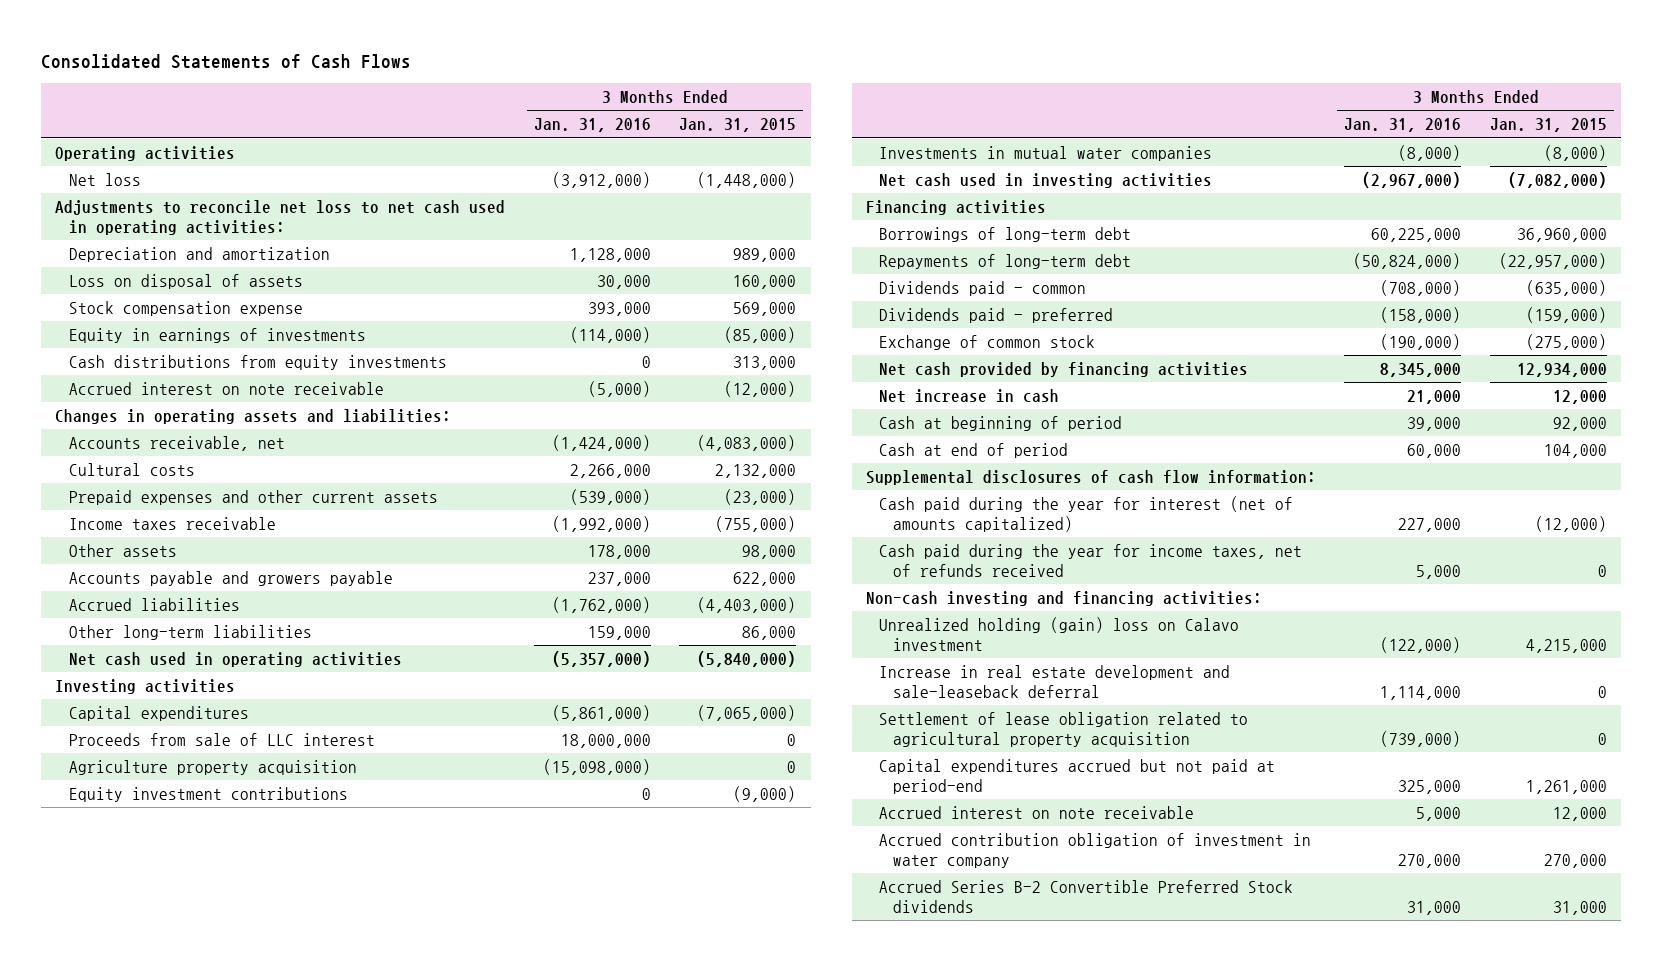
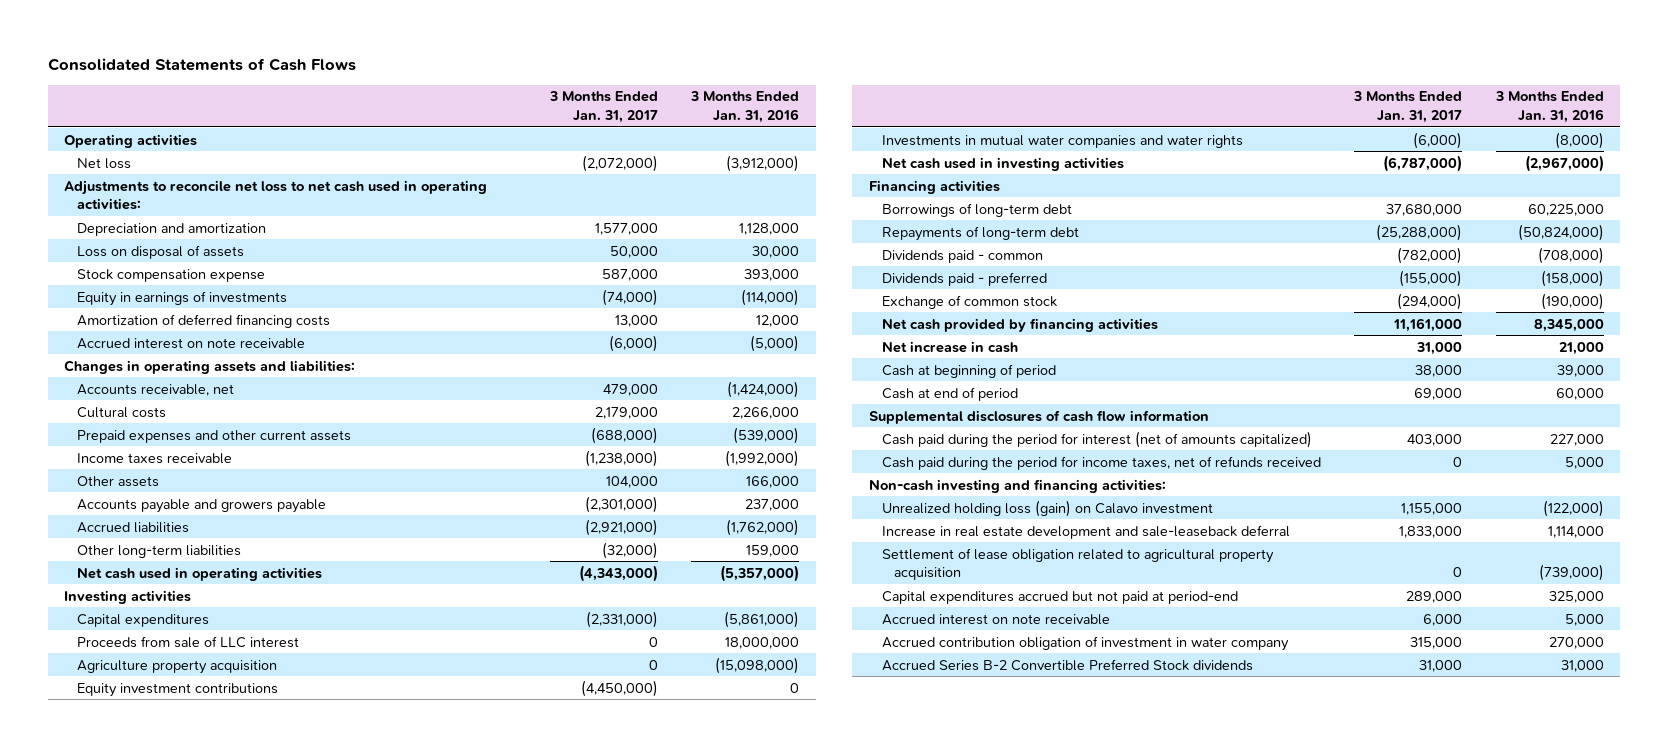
[679,118,797,133] Jan. 31, 2015 -> none
none -> [548,91,658,123] 3 Months Ended Jan. 31, 2017
[68,354,447,370] Cash distributions from equity investments -> none
none -> [77,313,331,328] Amortization of deferred financing costs
[587,544,651,559] 178,000 -> [746,475,800,488] 166,000
[879,145,1213,161] Investments in mutual water companies -> [881,134,1243,148] Investments in mutual water companies and water rights
[865,469,1316,485] Supplemental disclosures of cash flow information: -> [868,409,1209,424] Supplemental disclosures of cash flow information
[879,495,1294,533] Cash paid during the year for interest (net of amounts capitalized) -> [881,430,1312,448] Cash paid during the period for interest (net of amounts capitalized)
[879,543,1303,578] Cash paid during the year for income taxes, net of refunds received -> [881,455,1321,470] Cash paid during the period for income taxes, net of refunds received
[879,616,1240,652] Unrealized holding (gain) loss on Calavo investment -> [881,499,1213,517] Unrealized holding loss (gain) on Calavo investment

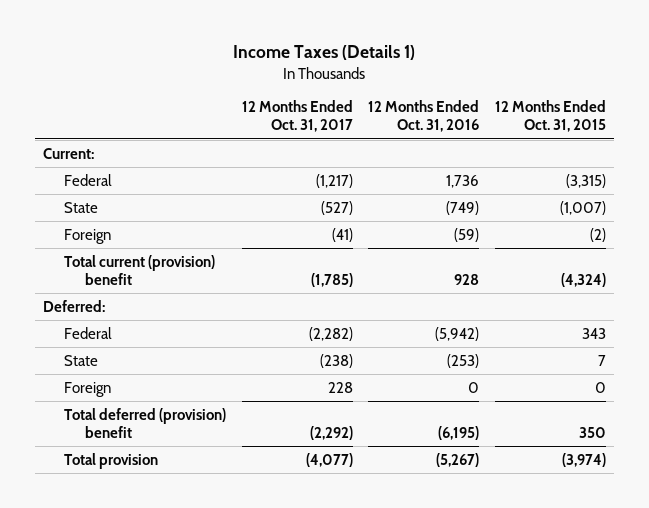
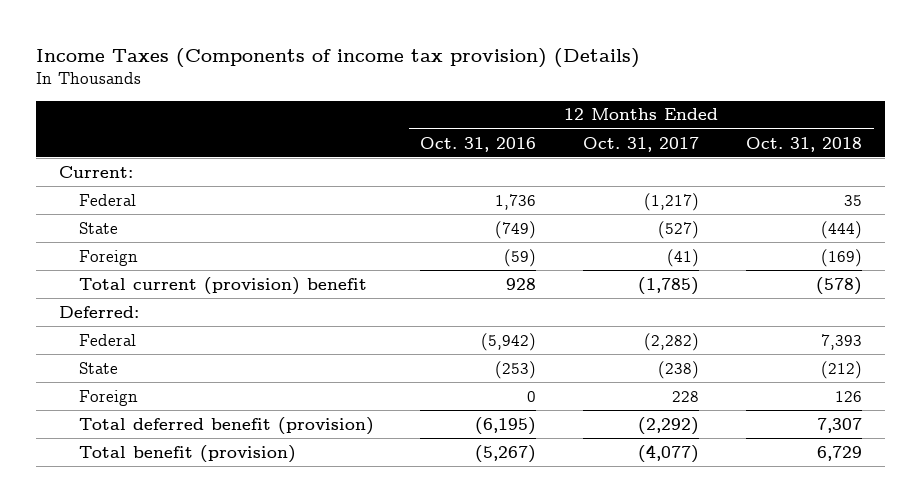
[233,45,416,61] Income Taxes (Details 1) -> [35,47,640,68] Income Taxes (Components of income tax provision) (Details)
[495,100,607,133] 12 Months Ended Oct. 31, 2015 -> none
none -> [745,136,862,152] Oct. 31, 2018
[63,407,226,438] Total deferred (provision) benefit -> [78,416,374,435] Total deferred benefit (provision)
[63,452,158,469] Total provision -> [78,444,296,463] Total benefit (provision)

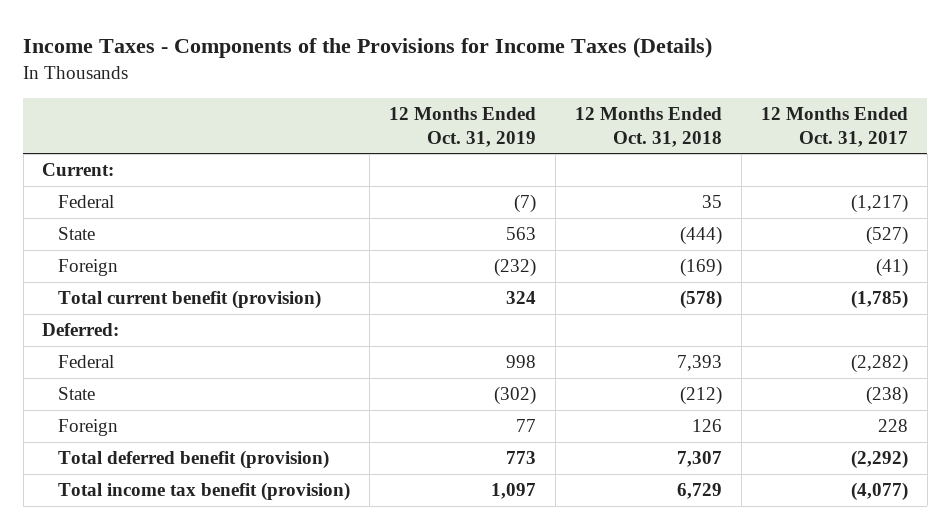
[35,47,640,68] Income Taxes (Components of income tax provision) (Details) -> [23,36,713,58] Income Taxes - Components of the Provisions for Income Taxes (Details)
[420,136,537,152] Oct. 31, 2016 -> none
none -> [389,106,537,147] 12 Months Ended Oct. 31, 2019
[78,276,367,295] Total current (provision) benefit -> [58,290,322,310] Total current benefit (provision)
[78,444,296,463] Total benefit (provision) -> [58,482,351,502] Total income tax benefit (provision)

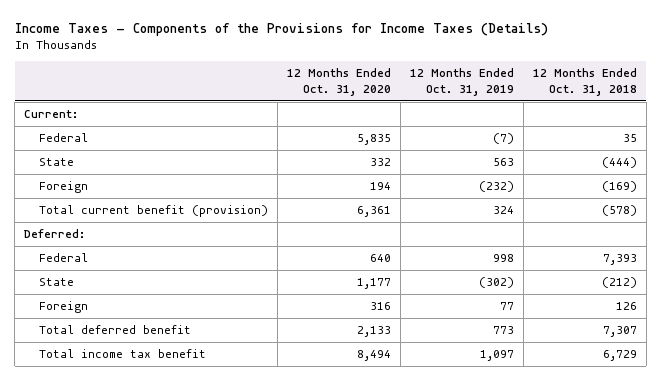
[760,106,908,147] 12 Months Ended Oct. 31, 2017 -> none
none -> [287,68,392,96] 12 Months Ended Oct. 31, 2020
[58,450,330,470] Total deferred benefit (provision) -> [39,325,192,335] Total deferred benefit
[58,482,351,502] Total income tax benefit (provision) -> [39,349,207,359] Total income tax benefit

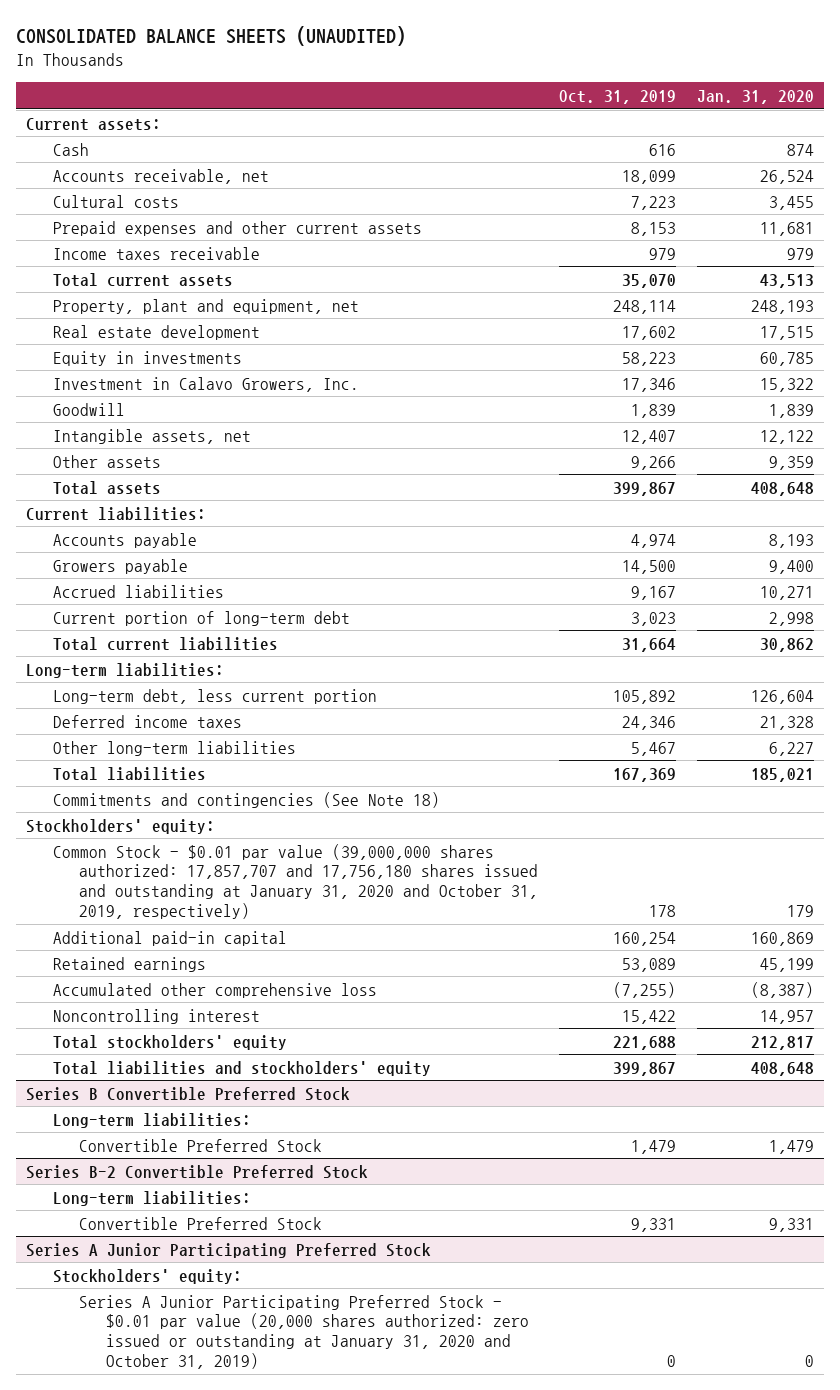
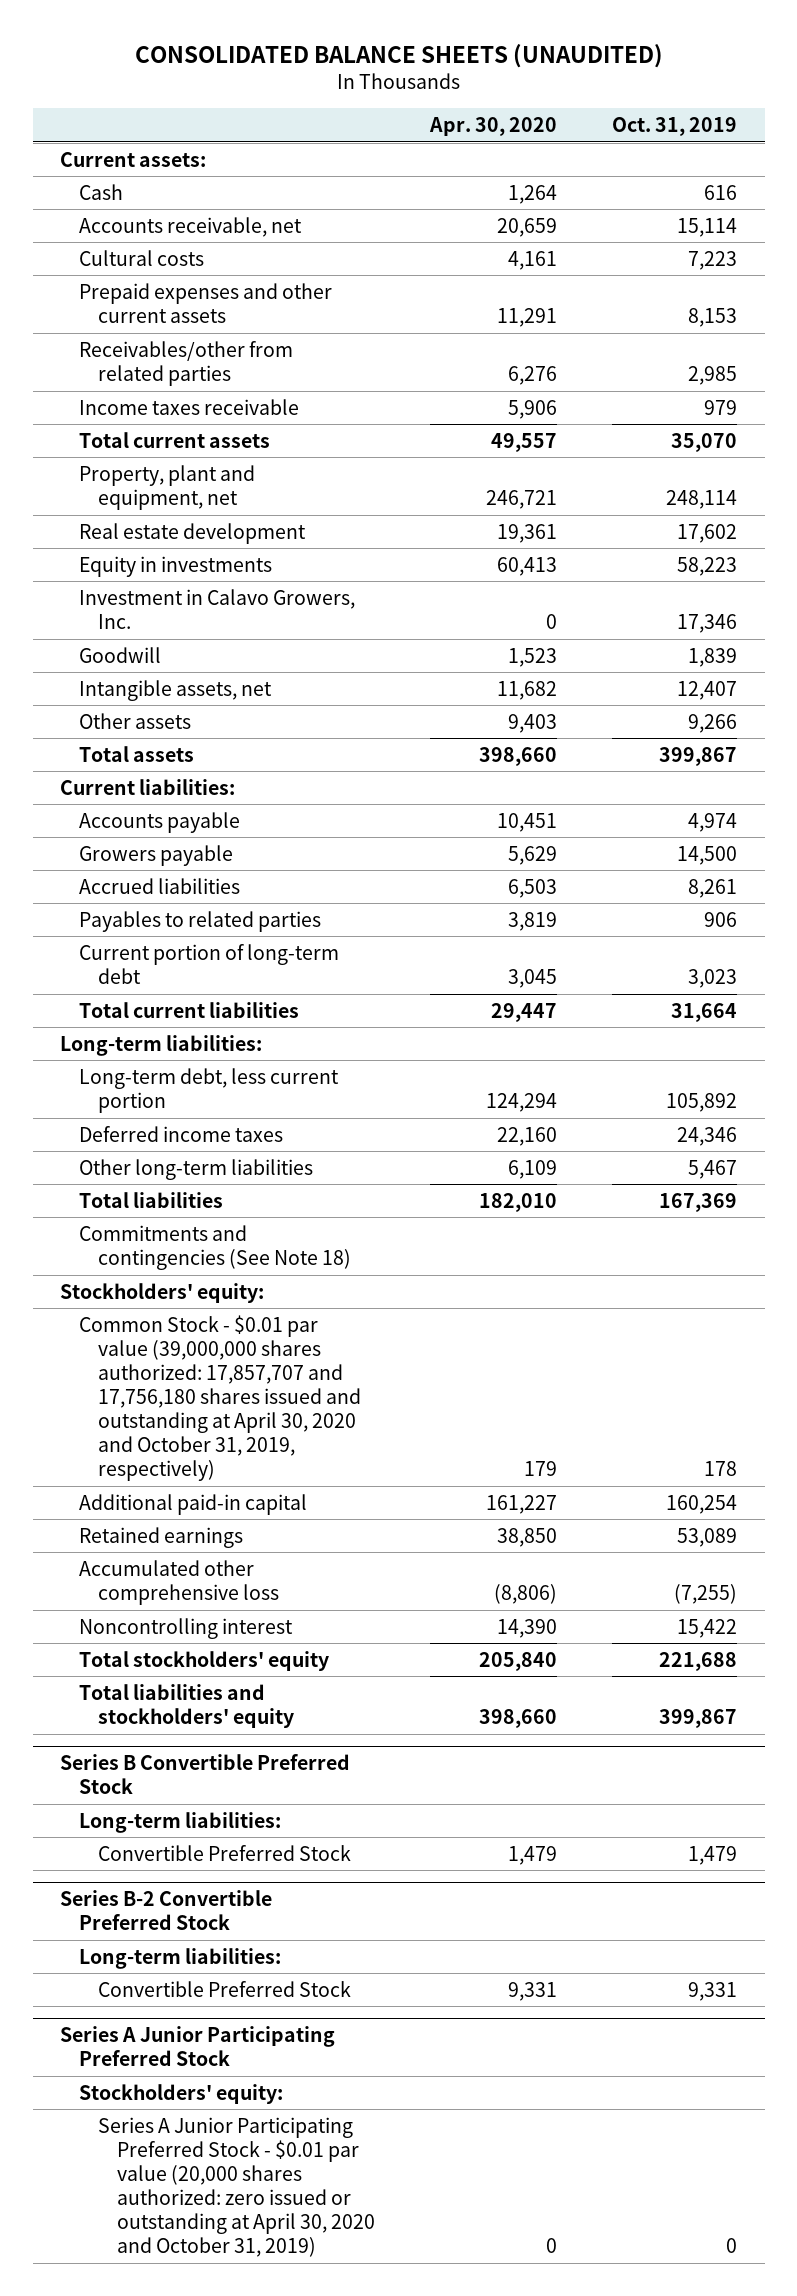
[696,89,814,104] Jan. 31, 2020 -> none
none -> [429,117,558,137] Apr. 30, 2020
[621,169,676,184] 18,099 -> [677,217,738,237] 15,114
none -> [79,340,294,386] Receivables/other from related parties
[630,585,676,600] 9,167 -> [688,878,738,898] 8,261
none -> [79,910,322,932] Payables to related parties
[52,843,539,919] Common Stock - $0.01 par value (39,000,000 shares authorized: 17,857,707 and 17,756,180 shares issued and outstanding at January 31, 2020 and October 31, 2019, respectively) -> [79,1314,362,1482] Common Stock - $0.01 par value (39,000,000 shares authorized: 17,857,707 and 17,756,180 shares issued and outstanding at April 30, 2020 and October 31, 2019, respectively)
[79,1294,529,1369] Series A Junior Participating Preferred Stock - $0.01 par value (20,000 shares authorized: zero issued or outstanding at January 31, 2020 and October 31, 2019) -> [98,2116,375,2258] Series A Junior Participating Preferred Stock - $0.01 par value (20,000 shares authorized: zero issued or outstanding at April 30, 2020 and October 31, 2019)

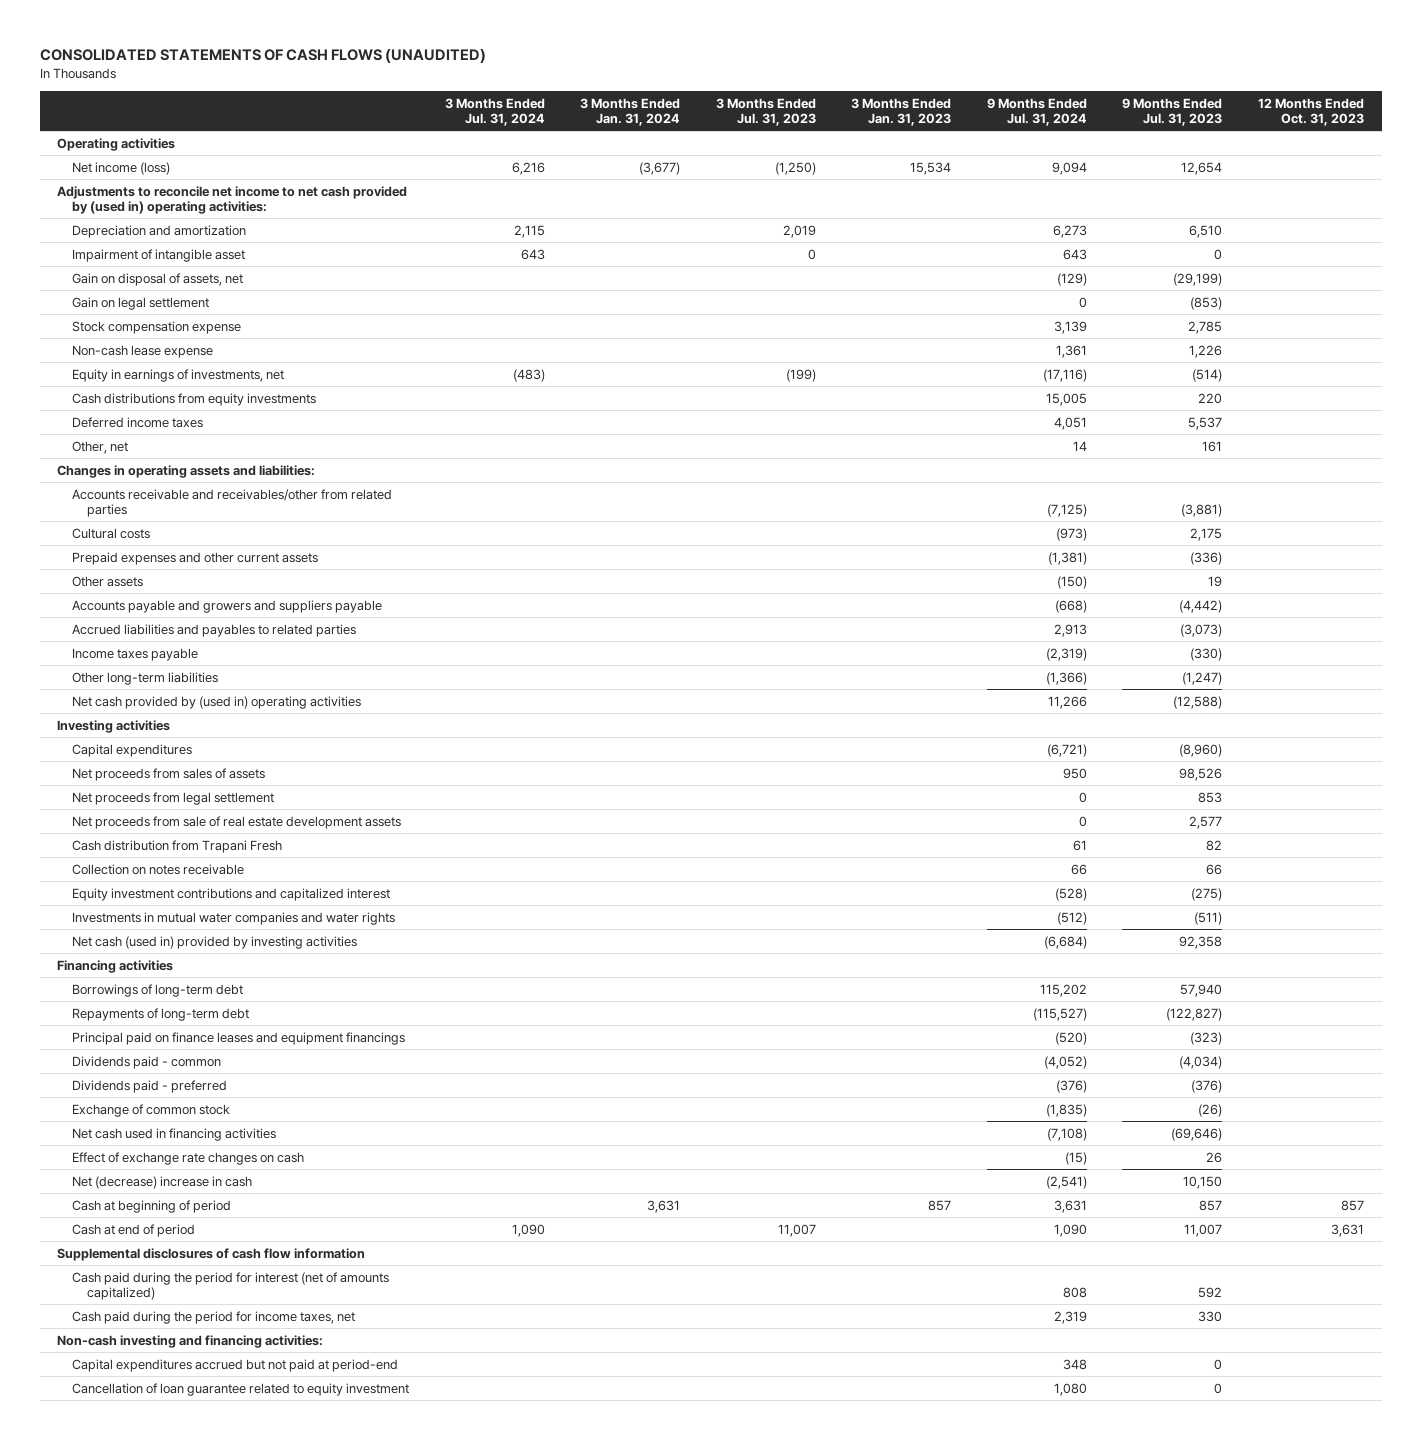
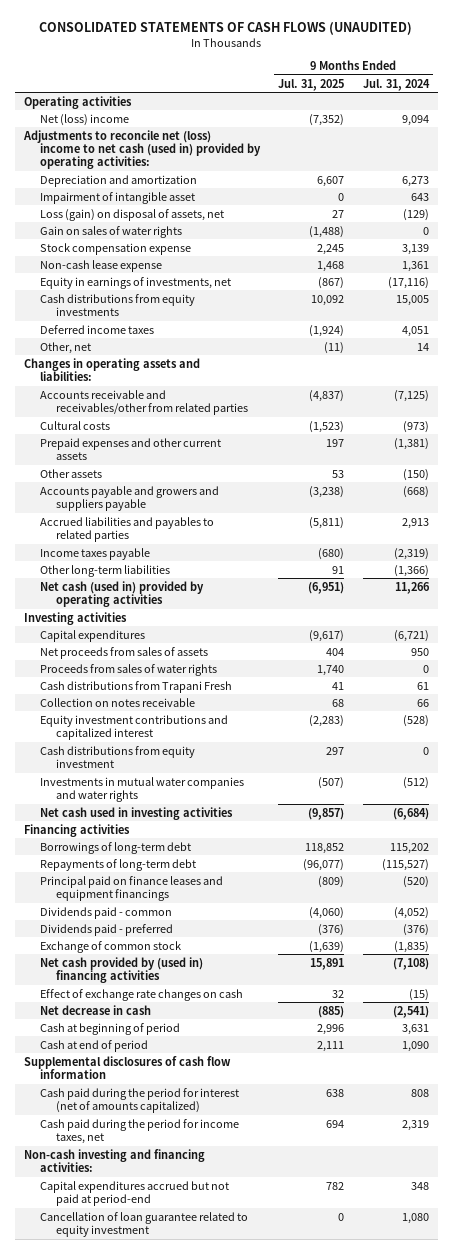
[444,97,545,127] 3 Months Ended Jul. 31, 2024 -> none
[580,97,681,127] 3 Months Ended Jan. 31, 2024 -> none
[715,97,816,127] 3 Months Ended Jul. 31, 2023 -> none
[851,97,952,127] 3 Months Ended Jan. 31, 2023 -> none
[1122,97,1223,127] 9 Months Ended Jul. 31, 2023 -> none
[1257,97,1364,127] 12 Months Ended Oct. 31, 2023 -> none
none -> [278,78,345,91] Jul. 31, 2025
[72,161,171,175] Net income (loss) -> [40,113,130,126] Net (loss) income
[57,185,408,215] Adjustments to reconcile net income to net cash provided by (used in) operating activities: -> [22,129,262,170] Adjustments to reconcile net (loss) income to net cash (used in) provided by operating activities:
[72,296,210,310] Gain on legal settlement -> none
[72,272,244,286] Gain on disposal of assets, net -> [40,208,225,221] Loss (gain) on disposal of assets, net
none -> [40,225,183,238] Gain on sales of water rights
[72,695,362,709] Net cash provided by (used in) operating activities -> [40,580,205,607] Net cash (used in) provided by operating activities
[72,791,275,805] Net proceeds from legal settlement -> none
[72,815,402,829] Net proceeds from sale of real estate development assets -> none
none -> [40,663,218,676] Proceeds from sales of water rights
[72,839,283,853] Cash distribution from Trapani Fresh -> [40,680,233,693] Cash distributions from Trapani Fresh
none -> [40,745,196,768] Cash distributions from equity investment
[72,935,358,949] Net cash (used in) provided by investing activities -> [40,806,234,820] Net cash used in investing activities
[72,1127,277,1141] Net cash used in financing activities -> [40,956,204,983] Net cash provided by (used in) financing activities
[72,1175,253,1189] Net (decrease) increase in cash -> [40,1004,152,1015] Net decrease in cash

